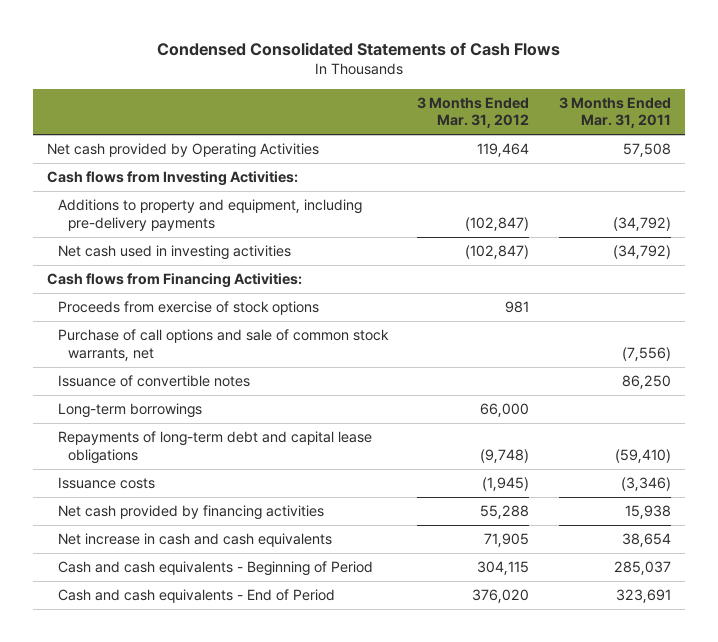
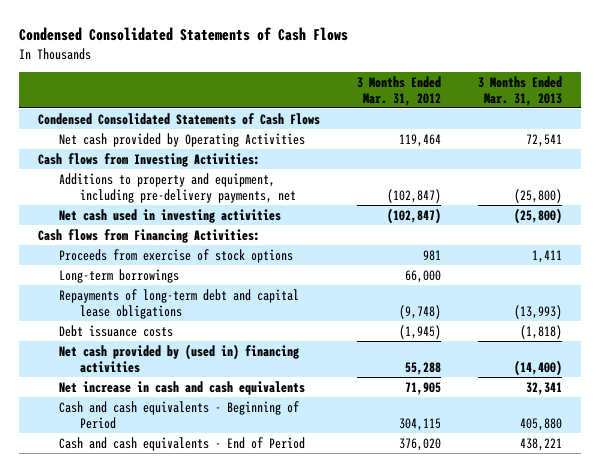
[558,97,671,129] 3 Months Ended Mar. 31, 2011 -> none
none -> [478,75,563,106] 3 Months Ended Mar. 31, 2013
none -> [37,112,320,125] Condensed Consolidated Statements of Cash Flows
[57,199,362,231] Additions to property and equipment, including pre-delivery payments -> [59,172,297,203] Additions to property and equipment, including pre-delivery payments, net
[57,329,389,361] Purchase of call options and sale of common stock warrants, net -> none
[57,375,250,388] Issuance of convertible notes -> none
[57,477,155,490] Issuance costs -> [59,324,174,337] Debt issuance costs
[57,505,324,521] Net cash provided by financing activities -> [59,343,300,373] Net cash provided by (used in) financing activities

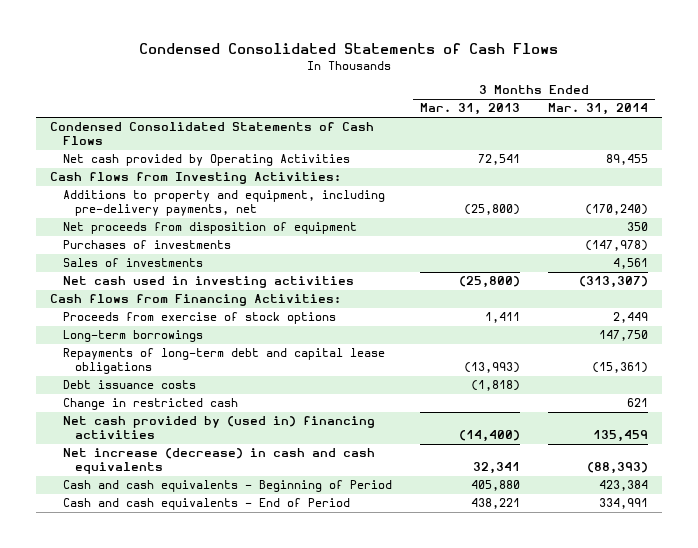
[357,75,442,106] 3 Months Ended Mar. 31, 2012 -> none
none -> [547,103,648,116] Mar. 31, 2014
none -> [62,222,357,235] Net proceeds from disposition of equipment
none -> [62,240,231,250] Purchases of investments
none -> [62,258,203,268] Sales of investments
none -> [62,398,238,411] Change in restricted cash
[59,380,306,395] Net increase in cash and cash equivalents -> [62,448,375,474] Net increase (decrease) in cash and cash equivalents

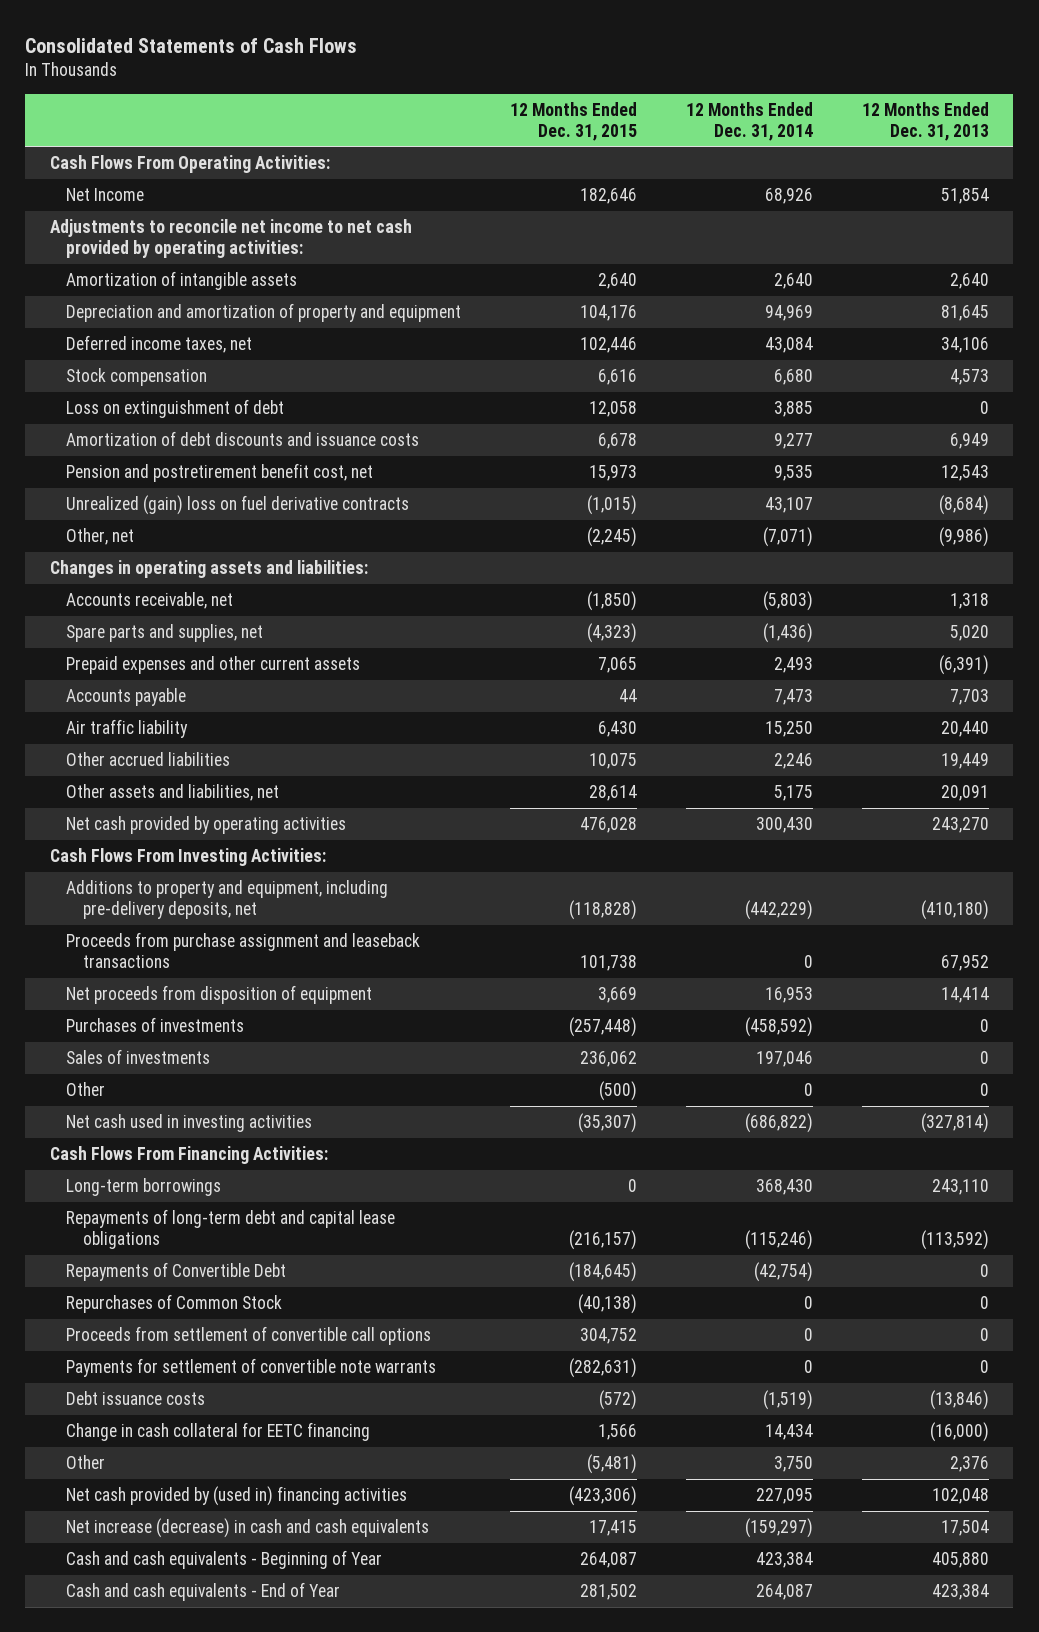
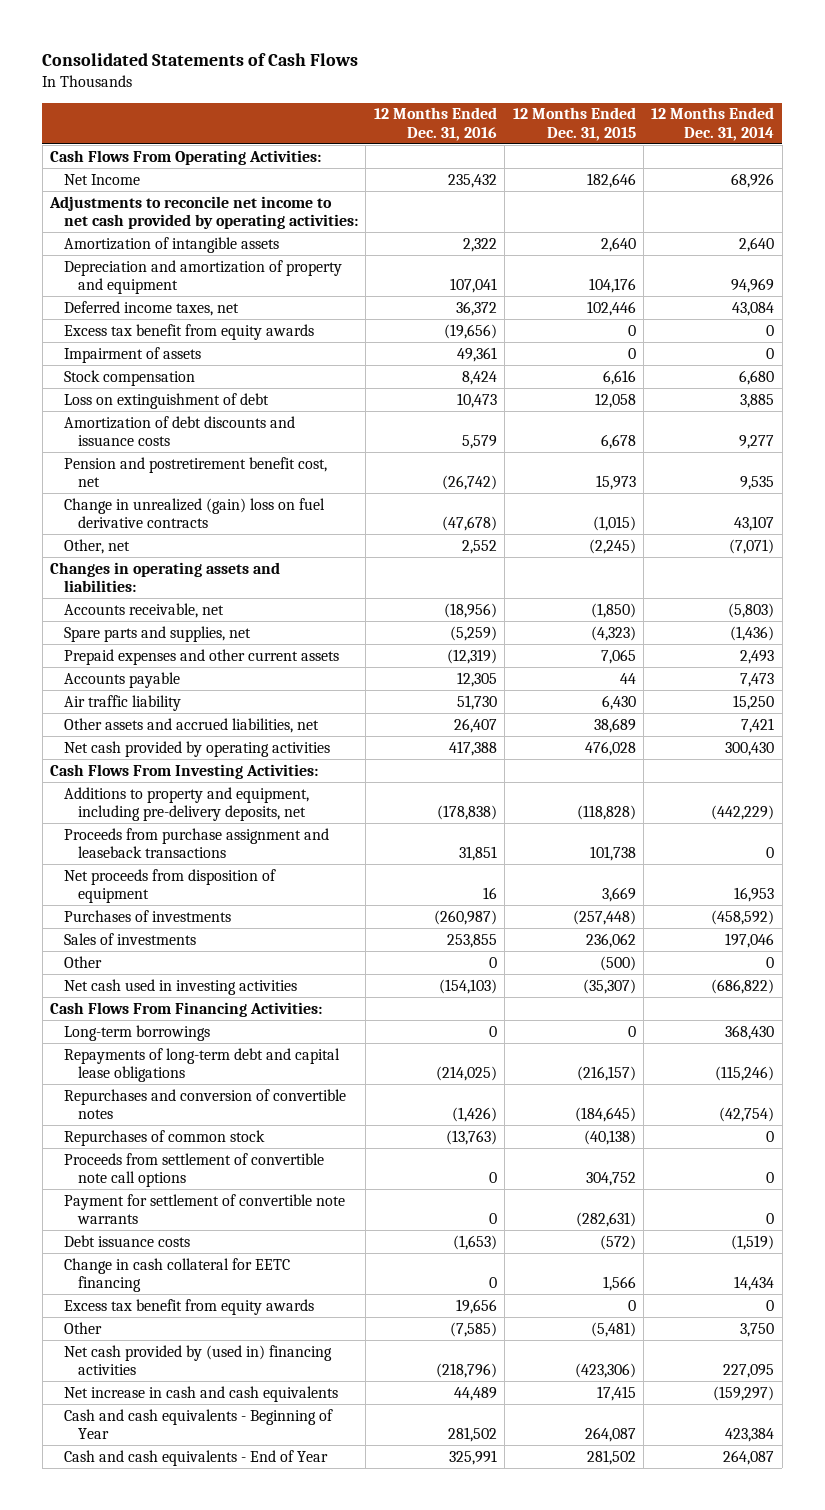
[861,101,989,141] 12 Months Ended Dec. 31, 2013 -> none
none -> [373,107,497,141] 12 Months Ended Dec. 31, 2016
none -> [64,323,315,340] Excess tax benefit from equity awards
none -> [64,346,202,363] Impairment of assets
[66,495,410,516] Unrealized (gain) loss on fuel derivative contracts -> [64,497,326,529] Change in unrealized (gain) loss on fuel derivative contracts
[66,752,231,767] Other accrued liabilities -> none
[66,784,280,802] Other assets and liabilities, net -> [64,717,320,733] Other assets and accrued liabilities, net
[589,785,638,802] 28,614 -> [593,717,636,733] 38,689
[774,785,814,802] 5,175 -> [741,717,775,733] 7,421
[66,1262,287,1282] Repayments of Convertible Debt -> [64,1088,347,1120] Repurchases and conversion of convertible notes
[66,1294,283,1314] Repurchases of Common Stock -> [64,1129,266,1146] Repurchases of common stock
[66,1326,432,1346] Proceeds from settlement of convertible call options -> [64,1152,325,1188] Proceeds from settlement of convertible note call options
[66,1358,437,1378] Payments for settlement of convertible note warrants -> [64,1193,346,1225] Payment for settlement of convertible note warrants
none -> [64,1298,315,1315] Excess tax benefit from equity awards
[66,1518,430,1539] Net increase (decrease) in cash and cash equivalents -> [64,1385,339,1402] Net increase in cash and cash equivalents

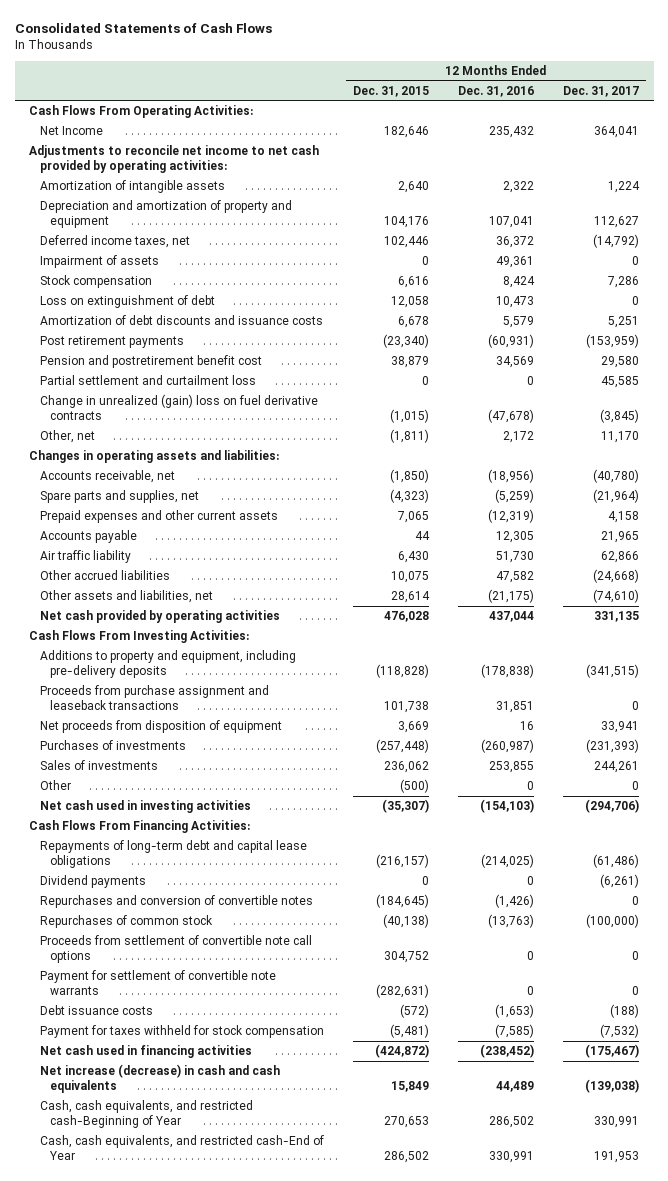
[651,107,775,141] 12 Months Ended Dec. 31, 2014 -> none
none -> [563,85,640,97] Dec. 31, 2017
[64,323,315,340] Excess tax benefit from equity awards -> none
none -> [39,336,184,349] Post retirement payments
[64,456,328,488] Pension and postretirement benefit cost, net -> [39,355,262,369] Pension and postretirement benefit cost
[441,475,497,491] (26,742) -> [496,356,535,369] 34,569
[595,475,636,491] 15,973 -> [390,356,429,369] 38,879
none -> [39,375,256,386] Partial settlement and curtailment loss
[461,539,497,554] 2,552 -> [503,431,535,444] 2,172
[588,538,636,554] (2,245) -> [389,429,429,444] (1,811)
none -> [39,570,170,581] Other accrued liabilities
[64,717,320,733] Other assets and accrued liabilities, net -> [39,590,213,604] Other assets and liabilities, net
[453,717,497,733] 26,407 -> [488,589,535,604] (21,175)
[593,717,636,733] 38,689 -> [390,591,430,604] 28,614
[448,740,497,756] 417,388 -> [489,611,535,623] 437,044
[64,786,310,822] Additions to property and equipment, including pre-delivery deposits, net -> [39,650,296,678] Additions to property and equipment, including pre-delivery deposits
[64,1024,211,1041] Long-term borrowings -> none
none -> [39,875,146,889] Dividend payments
[64,1257,291,1293] Change in cash collateral for EETC financing -> none
[64,1298,315,1315] Excess tax benefit from equity awards -> none
[64,1321,103,1334] Other -> [39,1025,324,1039] Payment for taxes withheld for stock compensation
[64,1344,333,1376] Net cash provided by (used in) financing activities -> [39,1045,252,1059] Net cash used in financing activities
[435,1363,497,1379] (218,796) -> [480,1044,535,1059] (238,452)
[574,1363,636,1379] (423,306) -> [374,1044,429,1059] (424,872)
[64,1385,339,1402] Net increase in cash and cash equivalents -> [39,1064,280,1093] Net increase (decrease) in cash and cash equivalents
[596,1385,636,1401] 17,415 -> [390,1080,429,1092] 15,849
[64,1408,334,1440] Cash and cash equivalents - Beginning of Year -> [39,1100,253,1128] Cash, cash equivalents, and restricted cash-Beginning of Year
[447,1427,497,1443] 281,502 -> [489,1115,535,1128] 286,502
[584,1427,636,1443] 264,087 -> [383,1115,429,1128] 270,653
[64,1449,329,1466] Cash and cash equivalents - End of Year -> [39,1135,324,1160] Cash, cash equivalents, and restricted cash-End of Year
[448,1449,497,1465] 325,991 -> [489,1150,535,1163] 330,991
[586,1449,636,1465] 281,502 -> [383,1150,429,1163] 286,502

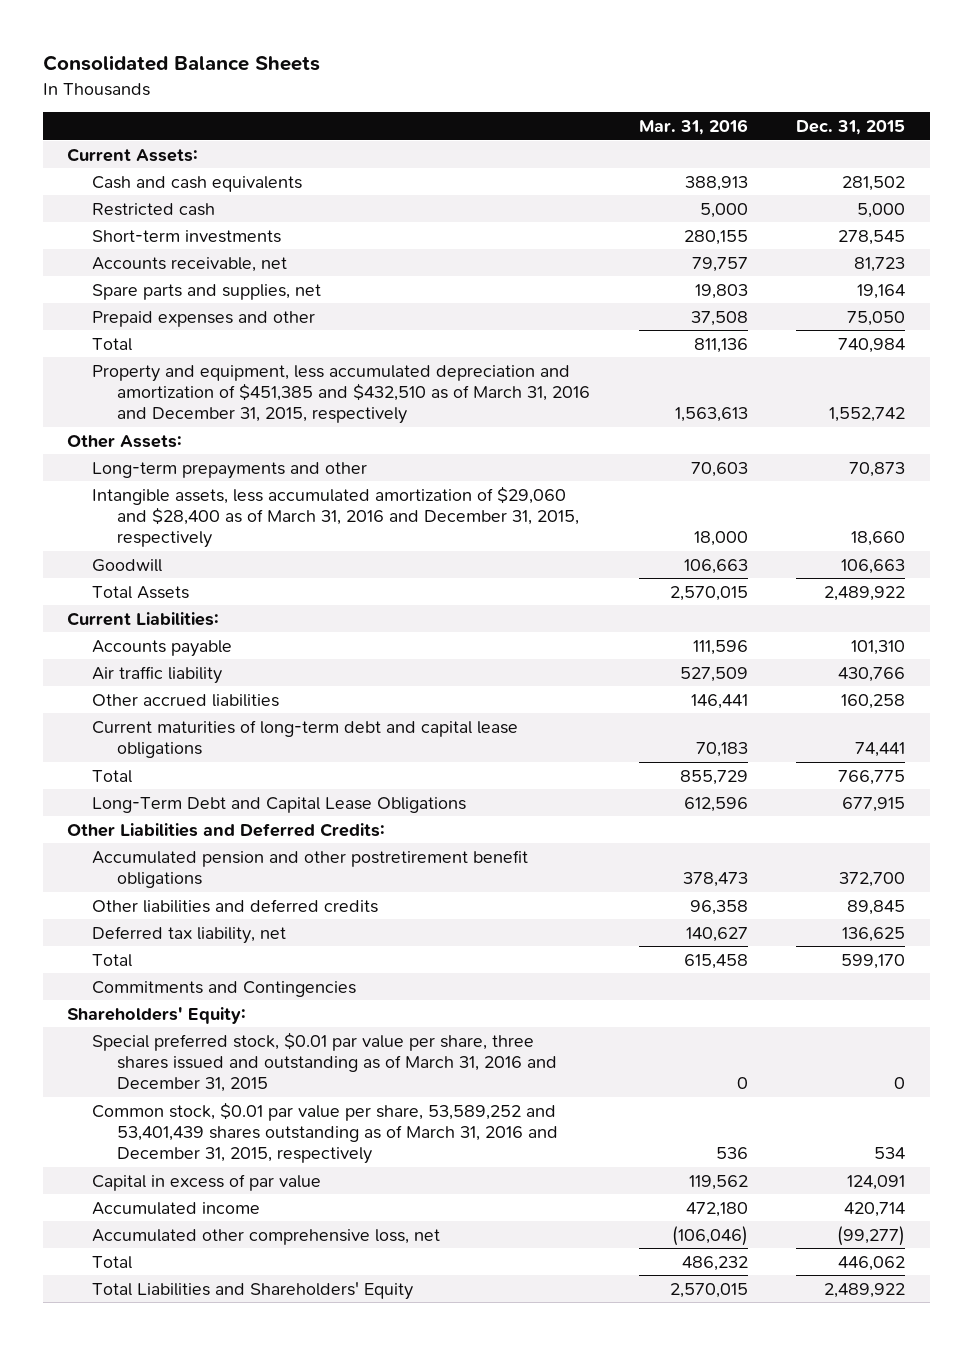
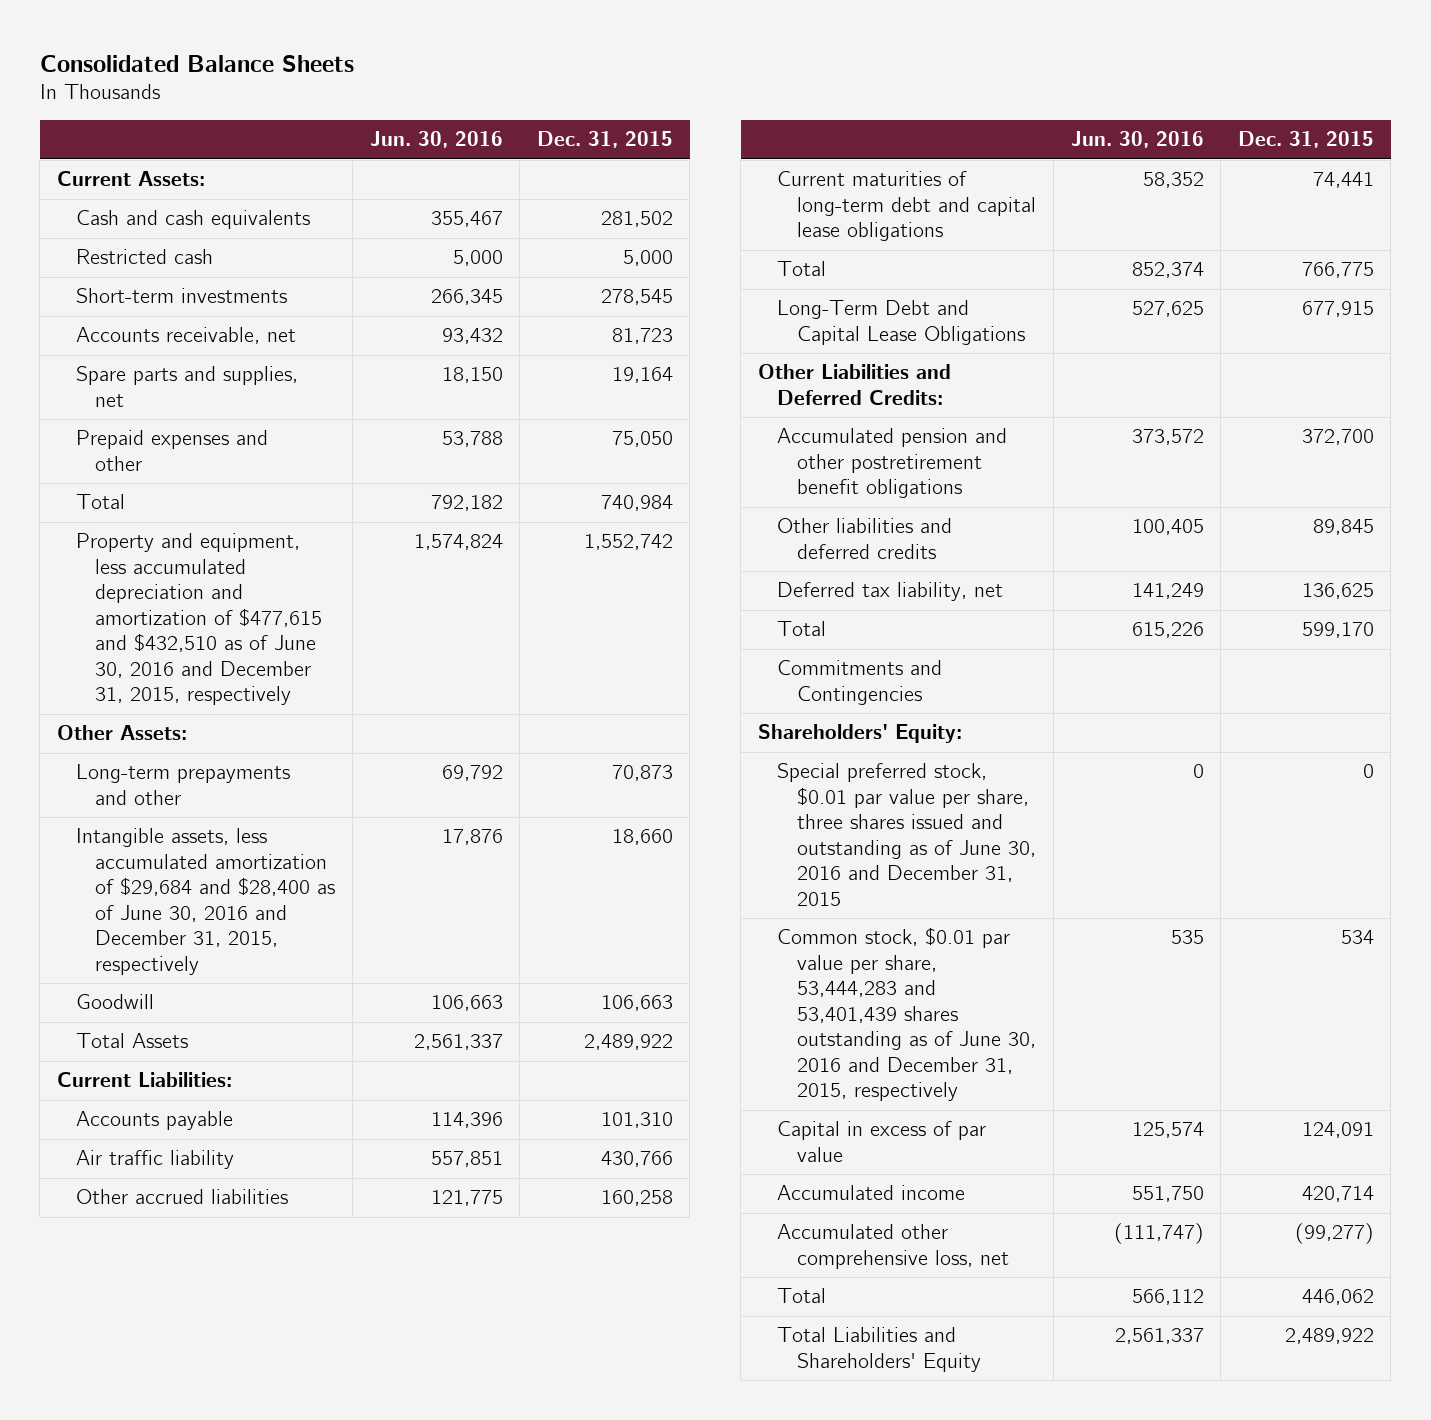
[638,119,748,136] Mar. 31, 2016 -> none
none -> [369,131,503,149] Jun. 30, 2016
[92,364,591,425] Property and equipment, less accumulated depreciation and amortization of $451,385 and $432,510 as of March 31, 2016 and December 31, 2015, respectively -> [76,533,323,706] Property and equipment, less accumulated depreciation and amortization of $477,615 and $432,510 as of June 30, 2016 and December 31, 2015, respectively
[92,485,580,549] Intangible assets, less accumulated amortization of $29,060 and $28,400 as of March 31, 2016 and December 31, 2015, respectively -> [76,828,336,975] Intangible assets, less accumulated amortization of $29,684 and $28,400 as of June 30, 2016 and December 31, 2015, respectively
[92,1031,558,1093] Special preferred stock, $0.01 par value per share, three shares issued and outstanding as of March 31, 2016 and December 31, 2015 -> [777,763,1036,906] Special preferred stock, $0.01 par value per share, three shares issued and outstanding as of June 30, 2016 and December 31, 2015
[92,1101,559,1165] Common stock, $0.01 par value per share, 53,589,252 and 53,401,439 shares outstanding as of March 31, 2016 and December 31, 2015, respectively -> [777,927,1036,1102] Common stock, $0.01 par value per share, 53,444,283 and 53,401,439 shares outstanding as of June 30, 2016 and December 31, 2015, respectively

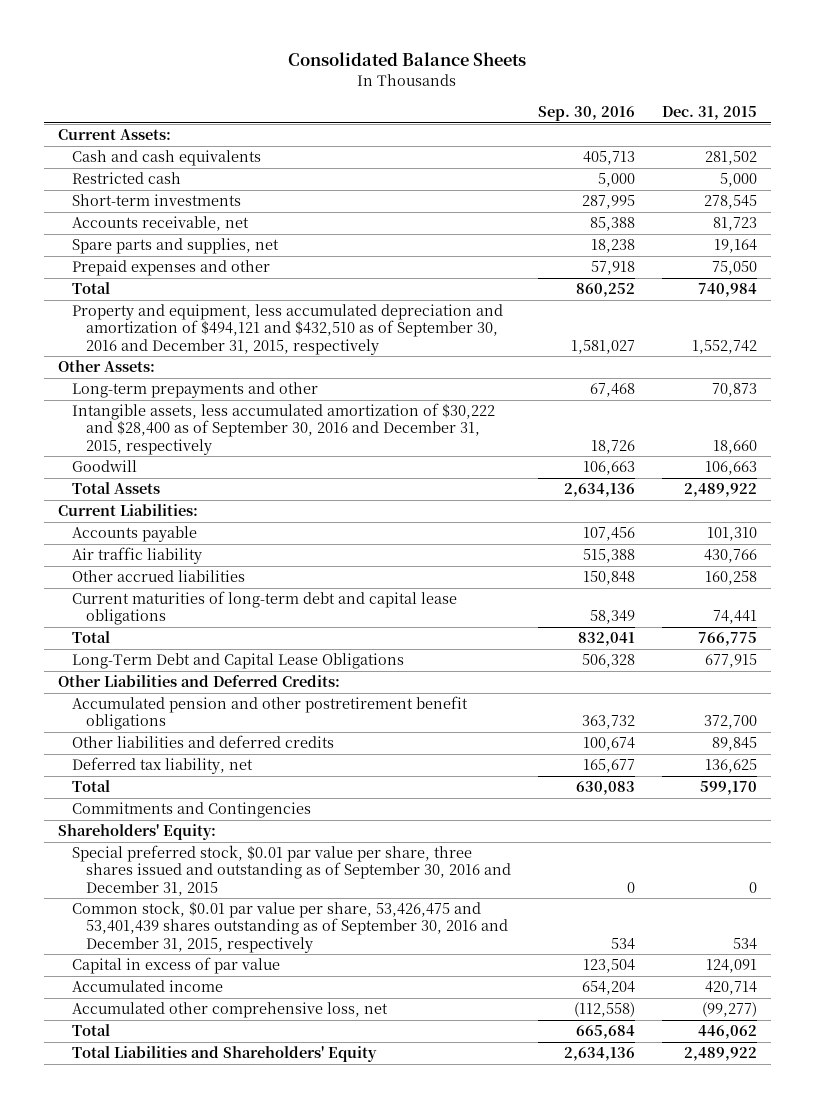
[369,131,503,149] Jun. 30, 2016 -> none
none -> [538,105,636,121] Sep. 30, 2016
[76,533,323,706] Property and equipment, less accumulated depreciation and amortization of $477,615 and $432,510 as of June 30, 2016 and December 31, 2015, respectively -> [71,304,503,355] Property and equipment, less accumulated depreciation and amortization of $494,121 and $432,510 as of September 30, 2016 and December 31, 2015, respectively
[76,828,336,975] Intangible assets, less accumulated amortization of $29,684 and $28,400 as of June 30, 2016 and December 31, 2015, respectively -> [71,403,495,455] Intangible assets, less accumulated amortization of $30,222 and $28,400 as of September 30, 2016 and December 31, 2015, respectively
[777,763,1036,906] Special preferred stock, $0.01 par value per share, three shares issued and outstanding as of June 30, 2016 and December 31, 2015 -> [71,845,512,896] Special preferred stock, $0.01 par value per share, three shares issued and outstanding as of September 30, 2016 and December 31, 2015
[777,927,1036,1102] Common stock, $0.01 par value per share, 53,444,283 and 53,401,439 shares outstanding as of June 30, 2016 and December 31, 2015, respectively -> [71,901,509,953] Common stock, $0.01 par value per share, 53,426,475 and 53,401,439 shares outstanding as of September 30, 2016 and December 31, 2015, respectively

